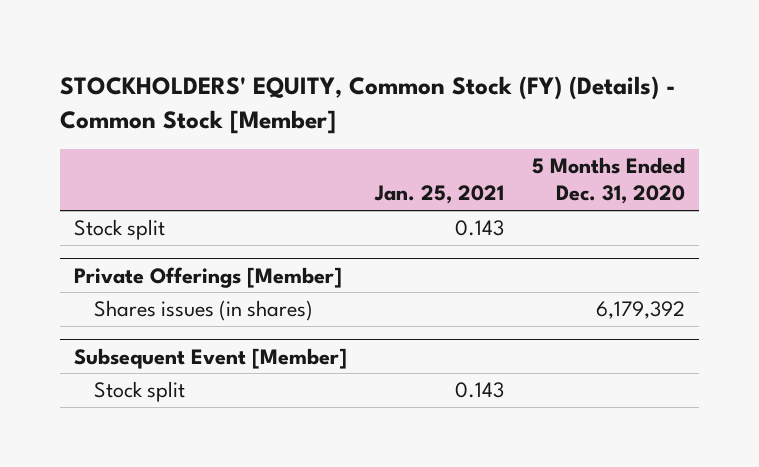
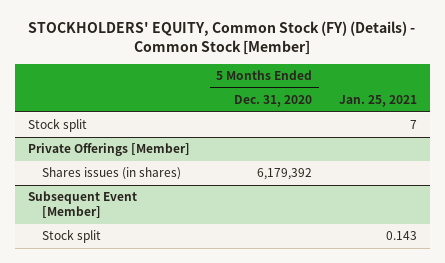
[454,219,504,236] 0.143 -> [409,120,417,130] 7

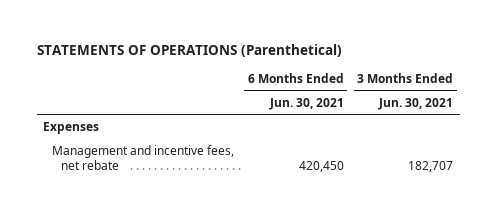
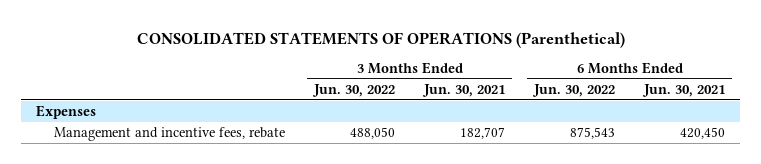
[36,44,342,58] STATEMENTS OF OPERATIONS (Parenthetical) -> [136,31,625,48] CONSOLIDATED STATEMENTS OF OPERATIONS (Parenthetical)
none -> [312,84,396,98] Jun. 30, 2022
none -> [532,84,616,98] Jun. 30, 2022
[52,145,235,170] Management and incentive fees, net rebate -> [54,127,286,142] Management and incentive fees, rebate

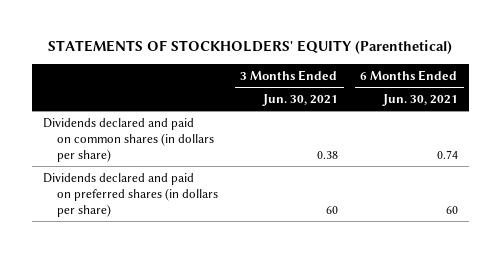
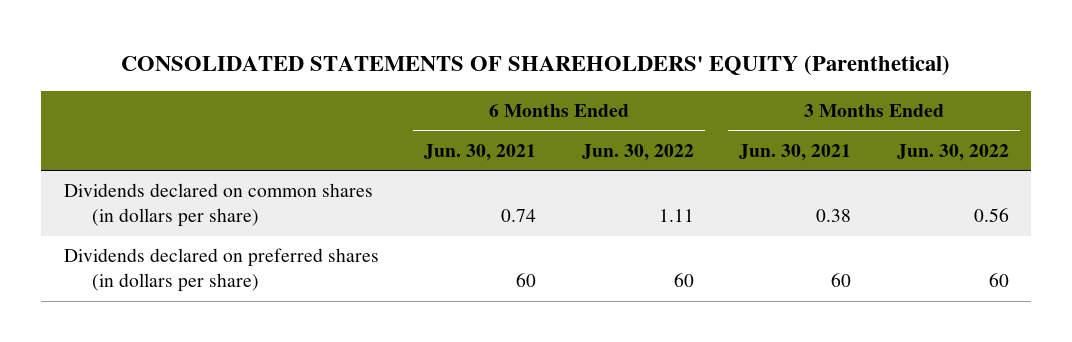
[48,40,453,55] STATEMENTS OF STOCKHOLDERS' EQUITY (Parenthetical) -> [121,55,951,76] CONSOLIDATED STATEMENTS OF SHAREHOLDERS' EQUITY (Parenthetical)
none -> [581,143,694,161] Jun. 30, 2022
none -> [896,143,1009,161] Jun. 30, 2022
[43,117,214,163] Dividends declared and paid on common shares (in dollars per share) -> [63,183,373,228] Dividends declared on common shares (in dollars per share)
[43,172,218,218] Dividends declared and paid on preferred shares (in dollars per share) -> [63,248,379,293] Dividends declared on preferred shares (in dollars per share)

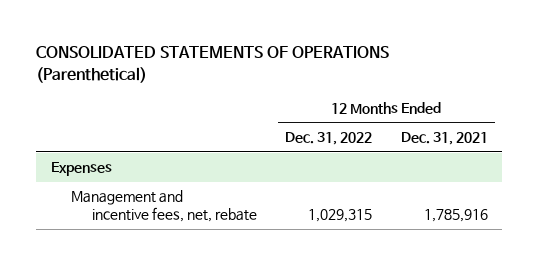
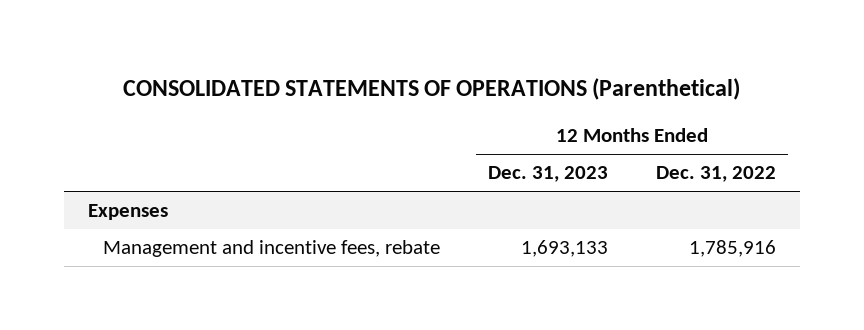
[400,132,488,146] Dec. 31, 2021 -> none
none -> [488,166,609,183] Dec. 31, 2023
[71,190,258,223] Management and incentive fees, net, rebate -> [103,240,441,258] Management and incentive fees, rebate
[308,209,373,223] 1,029,315 -> [689,240,777,258] 1,785,916

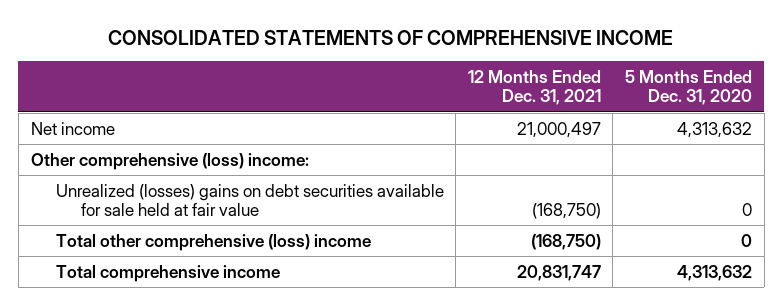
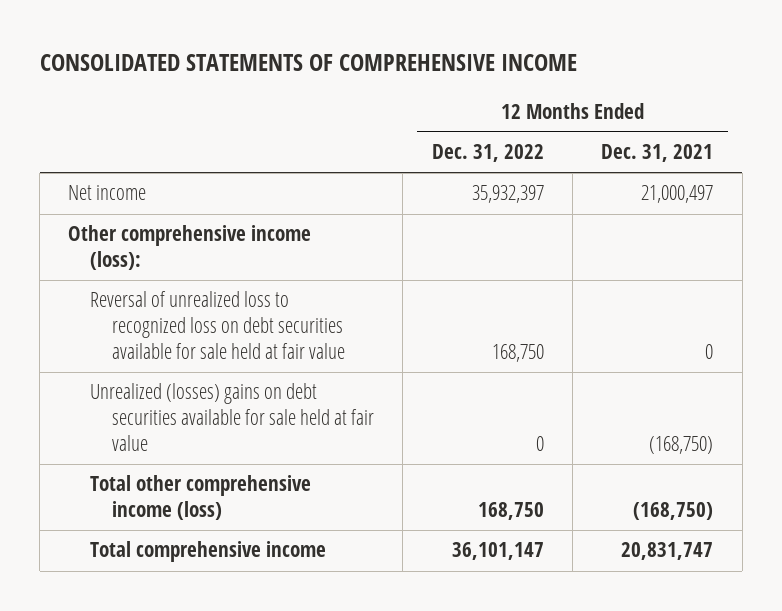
[624,70,752,106] 5 Months Ended Dec. 31, 2020 -> none
none -> [431,144,544,163] Dec. 31, 2022
[30,152,309,170] Other comprehensive (loss) income: -> [68,225,312,271] Other comprehensive income (loss):
none -> [90,291,346,359] Reversal of unrealized loss to recognized loss on debt securities available for sale held at fair value
[55,233,371,251] Total other comprehensive (loss) income -> [90,475,312,521] Total other comprehensive income (loss)

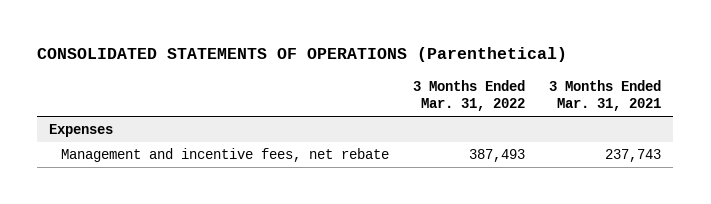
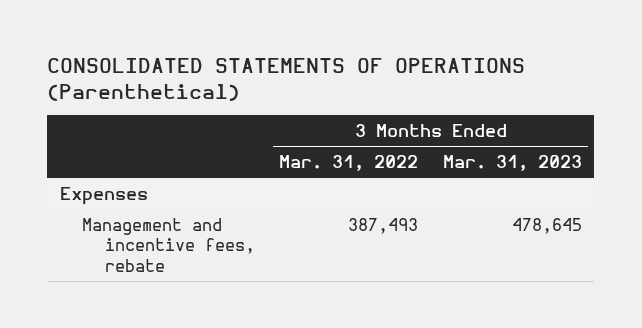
[549,79,662,112] 3 Months Ended Mar. 31, 2021 -> none
none -> [442,155,582,172] Mar. 31, 2023
[60,148,389,163] Management and incentive fees, net rebate -> [82,217,255,272] Management and incentive fees, rebate

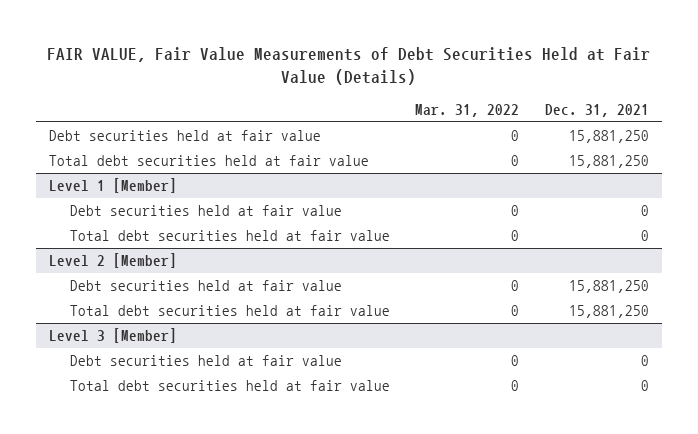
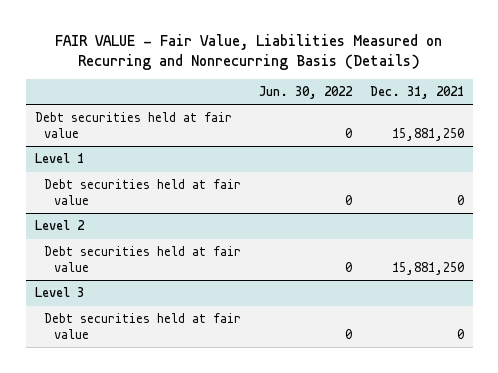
[46,47,650,86] FAIR VALUE, Fair Value Measurements of Debt Securities Held at Fair Value (Details) -> [55,33,443,70] FAIR VALUE - Fair Value, Liabilities Measured on Recurring and Nonrecurring Basis (Details)
[415,104,520,118] Mar. 31, 2022 -> none
none -> [258,85,353,99] Jun. 30, 2022
[48,155,369,167] Total debt securities held at fair value -> none
[48,178,177,194] Level 1 [Member] -> [34,153,84,164] Level 1
[69,230,390,242] Total debt securities held at fair value -> none
[48,253,177,269] Level 2 [Member] -> [34,220,85,231] Level 2
[69,305,390,317] Total debt securities held at fair value -> none
[48,328,177,344] Level 3 [Member] -> [34,287,84,298] Level 3
[69,380,390,392] Total debt securities held at fair value -> none

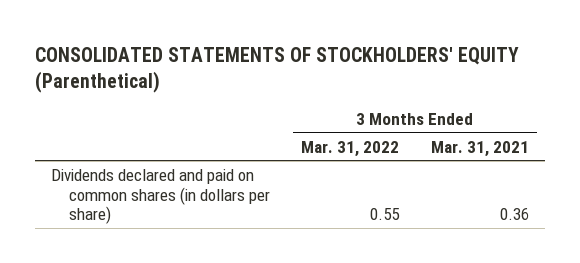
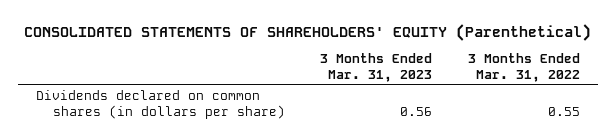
[35,46,520,93] CONSOLIDATED STATEMENTS OF STOCKHOLDERS' EQUITY (Parenthetical) -> [23,24,591,42] CONSOLIDATED STATEMENTS OF SHAREHOLDERS' EQUITY (Parenthetical)
[430,140,529,157] Mar. 31, 2021 -> none
none -> [320,53,433,83] 3 Months Ended Mar. 31, 2023
[51,168,270,225] Dividends declared and paid on common shares (in dollars per share) -> [35,89,285,119] Dividends declared on common shares (in dollars per share)

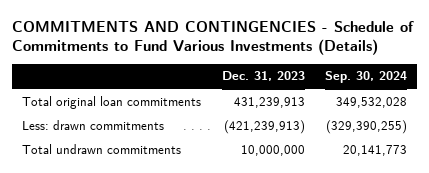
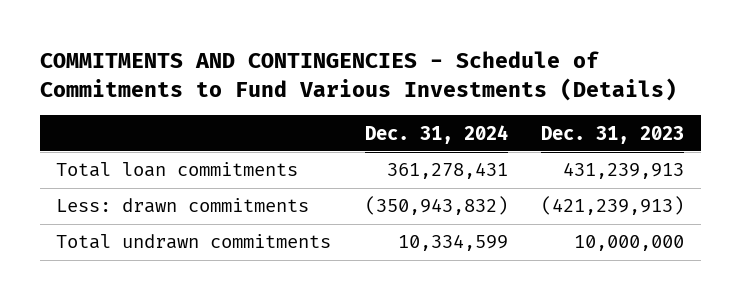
[325,71,408,84] Sep. 30, 2024 -> none
none -> [364,124,508,144] Dec. 31, 2024
[22,95,202,109] Total original loan commitments -> [56,162,299,178] Total loan commitments

